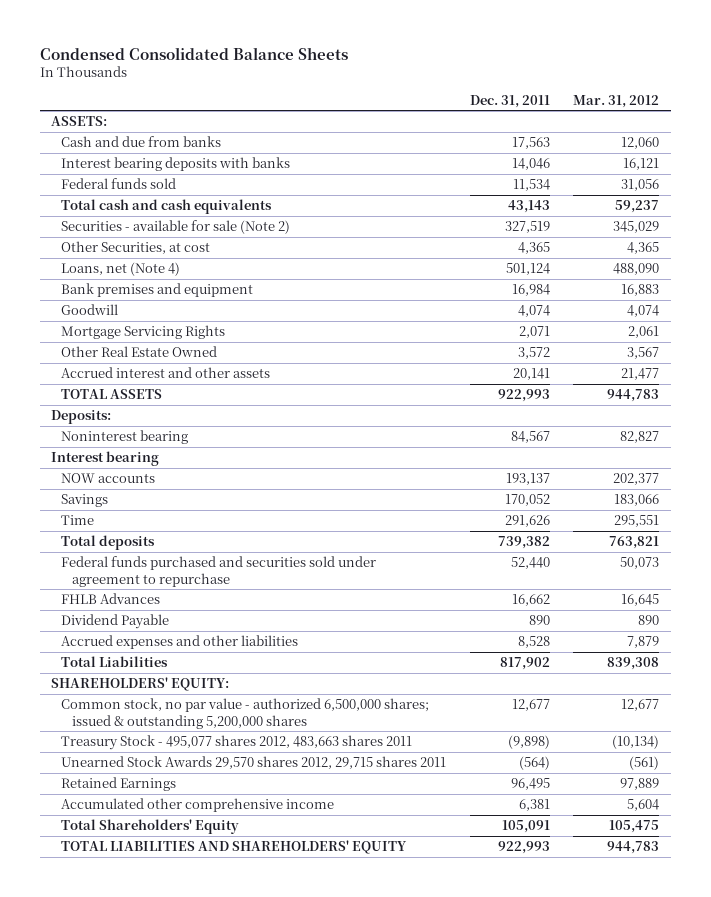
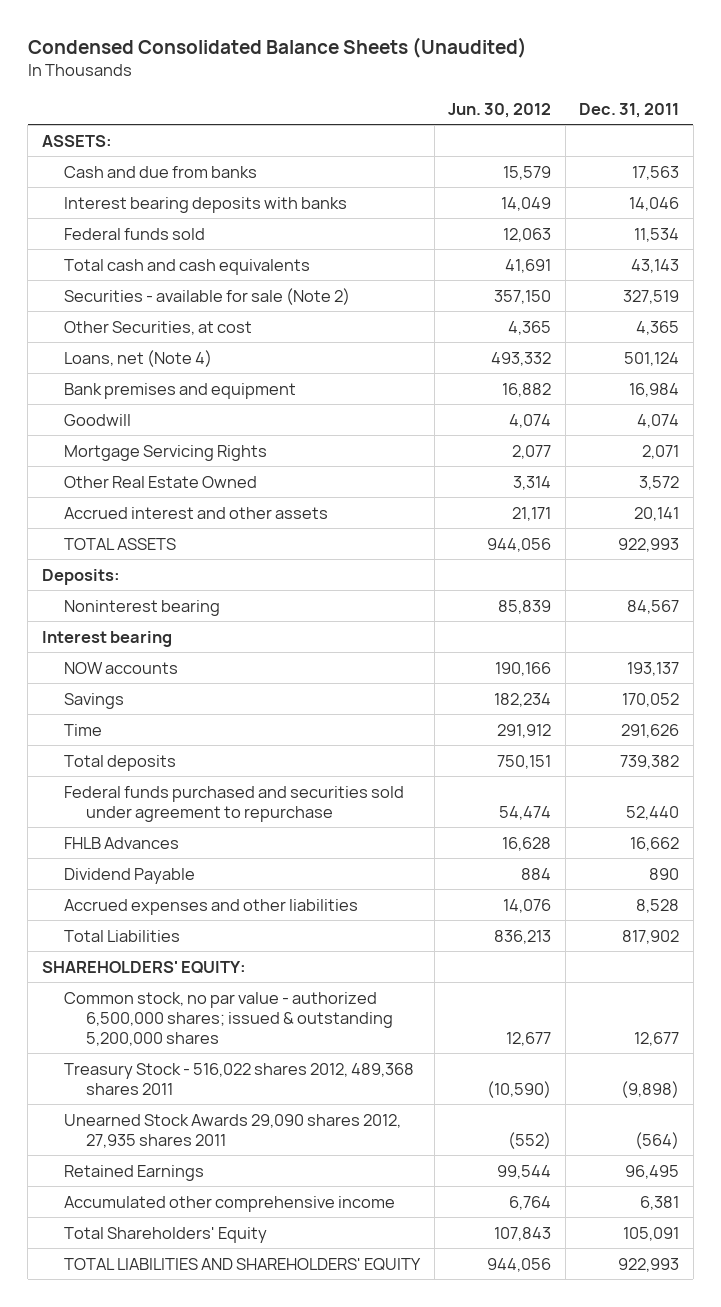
[39,46,348,60] Condensed Consolidated Balance Sheets -> [27,36,527,58] Condensed Consolidated Balance Sheets (Unaudited)
[573,94,660,108] Mar. 31, 2012 -> none
none -> [448,102,552,118] Jun. 30, 2012
[61,734,413,750] Treasury Stock - 495,077 shares 2012, 483,663 shares 2011 -> [64,1062,415,1095] Treasury Stock - 516,022 shares 2012, 489,368 shares 2011
[61,755,447,769] Unearned Stock Awards 29,570 shares 2012, 29,715 shares 2011 -> [64,1113,402,1148] Unearned Stock Awards 29,090 shares 2012, 27,935 shares 2011

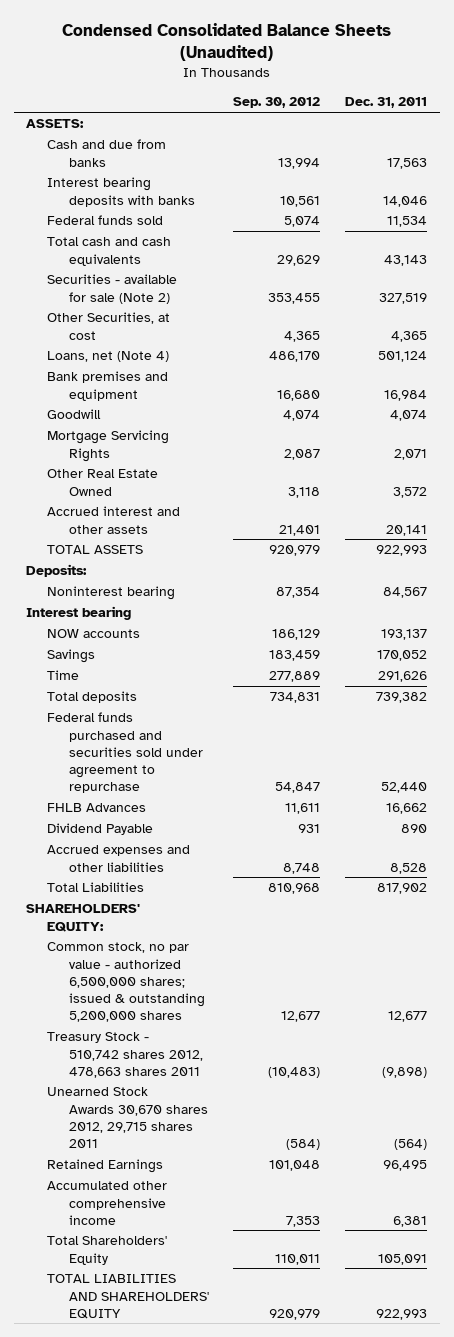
[448,102,552,118] Jun. 30, 2012 -> none
none -> [233,97,321,109] Sep. 30, 2012
[64,1062,415,1095] Treasury Stock - 516,022 shares 2012, 489,368 shares 2011 -> [47,1032,203,1078] Treasury Stock - 510,742 shares 2012, 478,663 shares 2011
[64,1113,402,1148] Unearned Stock Awards 29,090 shares 2012, 27,935 shares 2011 -> [47,1087,208,1148] Unearned Stock Awards 30,670 shares 2012, 29,715 shares 2011

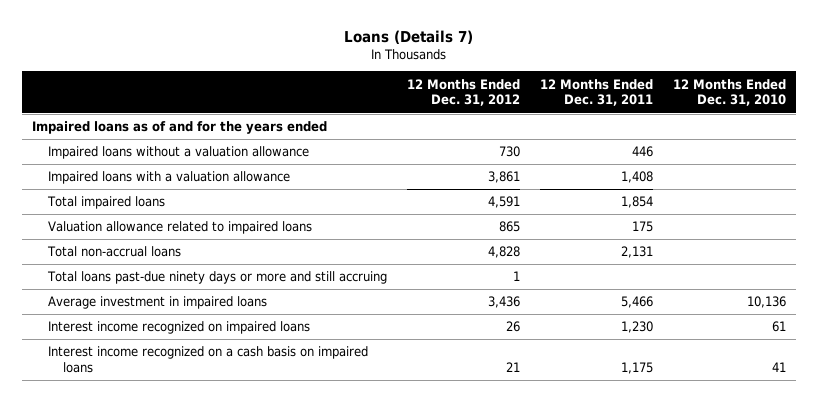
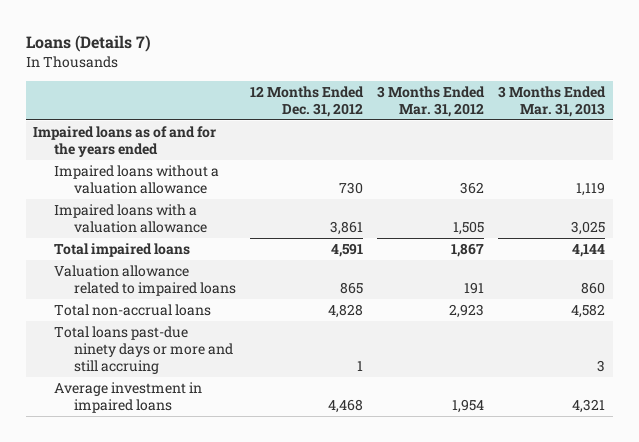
[539,78,653,107] 12 Months Ended Dec. 31, 2011 -> none
[672,78,786,107] 12 Months Ended Dec. 31, 2010 -> none
none -> [377,85,486,117] 3 Months Ended Mar. 31, 2012
none -> [498,85,607,117] 3 Months Ended Mar. 31, 2013
[47,321,310,335] Interest income recognized on impaired loans -> none
[47,346,368,374] Interest income recognized on a cash basis on impaired loans -> none
[487,296,520,309] 3,436 -> [328,399,364,414] 4,468

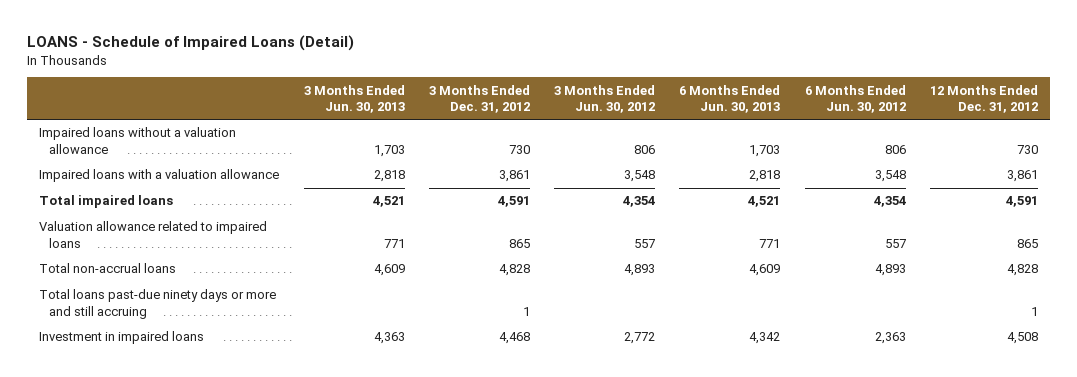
[26,34,152,52] Loans (Details 7) -> [27,35,355,52] LOANS - Schedule of Impaired Loans (Detail)
[377,85,486,117] 3 Months Ended Mar. 31, 2012 -> none
[498,85,607,117] 3 Months Ended Mar. 31, 2013 -> none
none -> [303,84,405,114] 3 Months Ended Jun. 30, 2013
none -> [428,84,530,114] 3 Months Ended Dec. 31, 2012
none -> [554,84,656,114] 3 Months Ended Jun. 30, 2012
none -> [679,84,781,114] 6 Months Ended Jun. 30, 2013
none -> [804,84,906,114] 6 Months Ended Jun. 30, 2012
[33,126,217,158] Impaired loans as of and for the years ended -> none
[53,382,202,414] Average investment in impaired loans -> [39,331,205,345] Investment in impaired loans
[328,399,364,414] 4,468 -> [1006,332,1038,345] 4,508

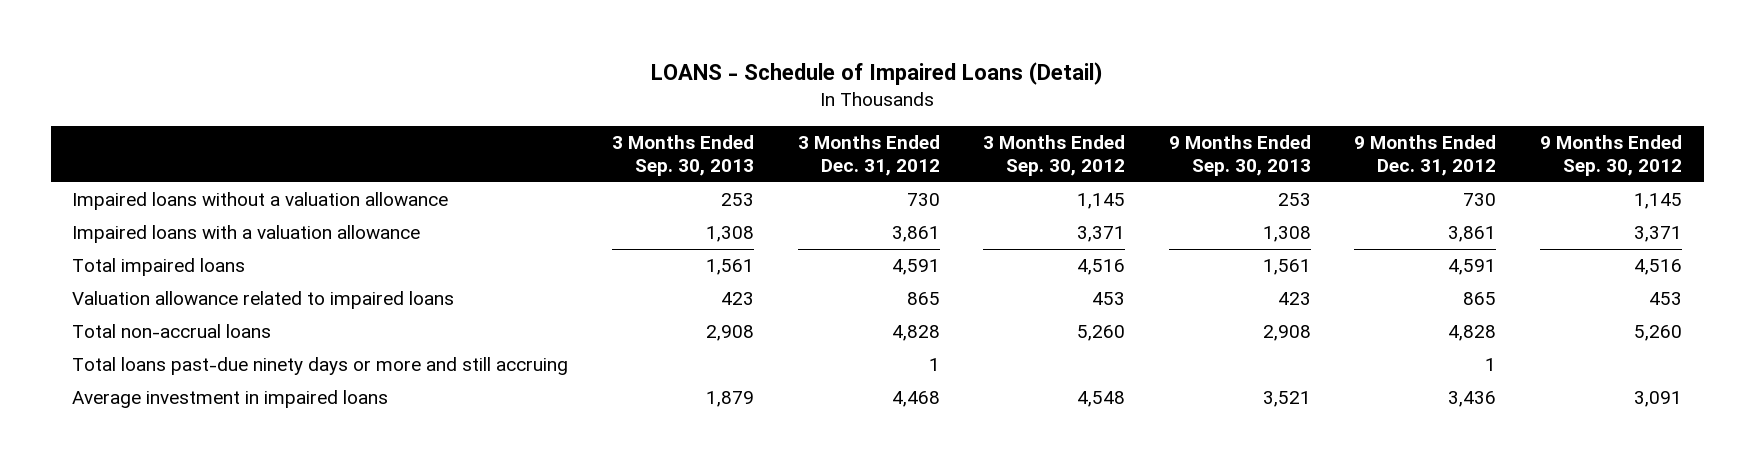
[303,84,405,114] 3 Months Ended Jun. 30, 2013 -> none
[554,84,656,114] 3 Months Ended Jun. 30, 2012 -> none
[679,84,781,114] 6 Months Ended Jun. 30, 2013 -> none
[804,84,906,114] 6 Months Ended Jun. 30, 2012 -> none
[929,84,1038,114] 12 Months Ended Dec. 31, 2012 -> none
none -> [612,134,755,177] 3 Months Ended Sep. 30, 2013
none -> [983,134,1126,177] 3 Months Ended Sep. 30, 2012
none -> [1168,134,1311,177] 9 Months Ended Sep. 30, 2013
none -> [1354,134,1497,177] 9 Months Ended Dec. 31, 2012
none -> [1540,134,1683,177] 9 Months Ended Sep. 30, 2012
[39,331,205,345] Investment in impaired loans -> [72,390,389,409] Average investment in impaired loans

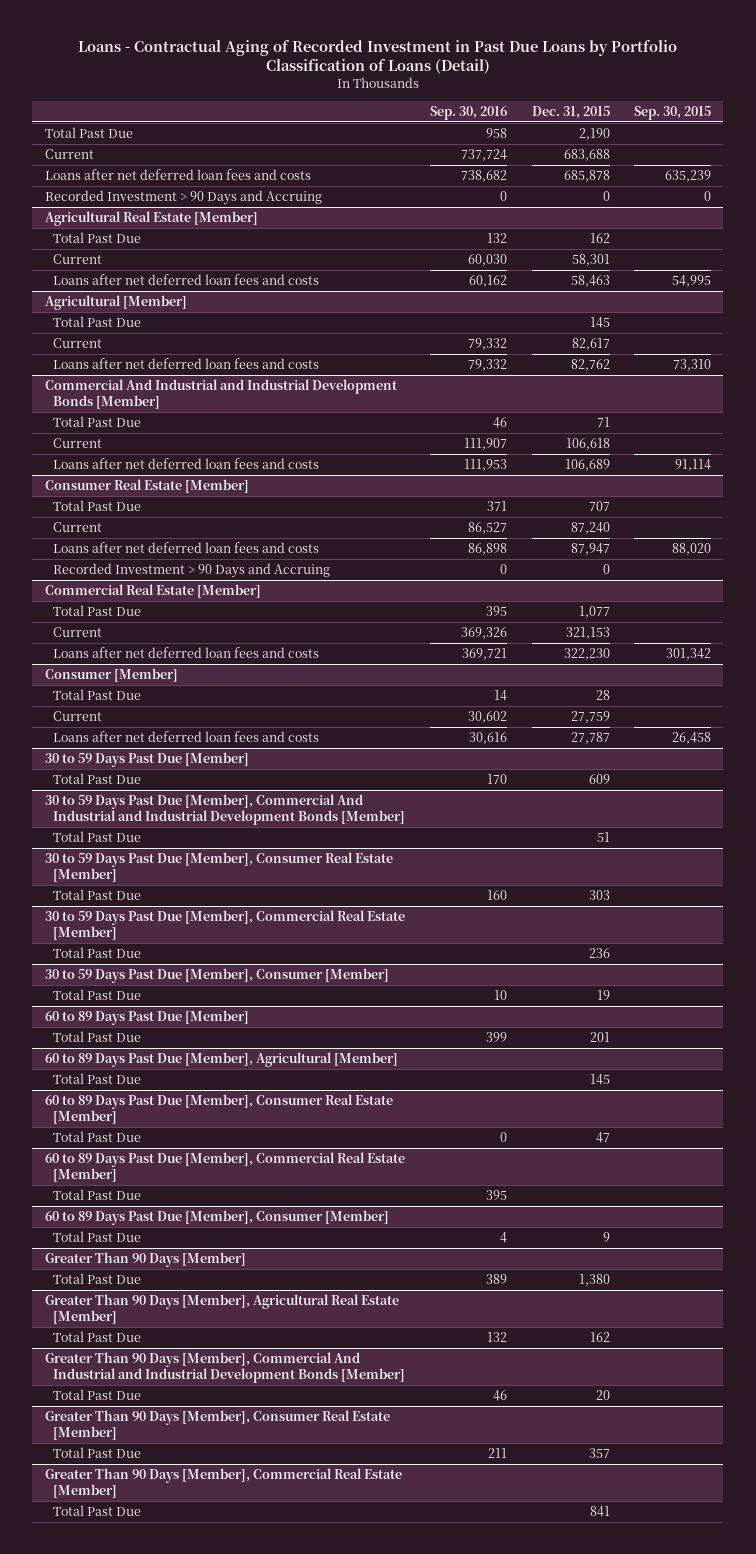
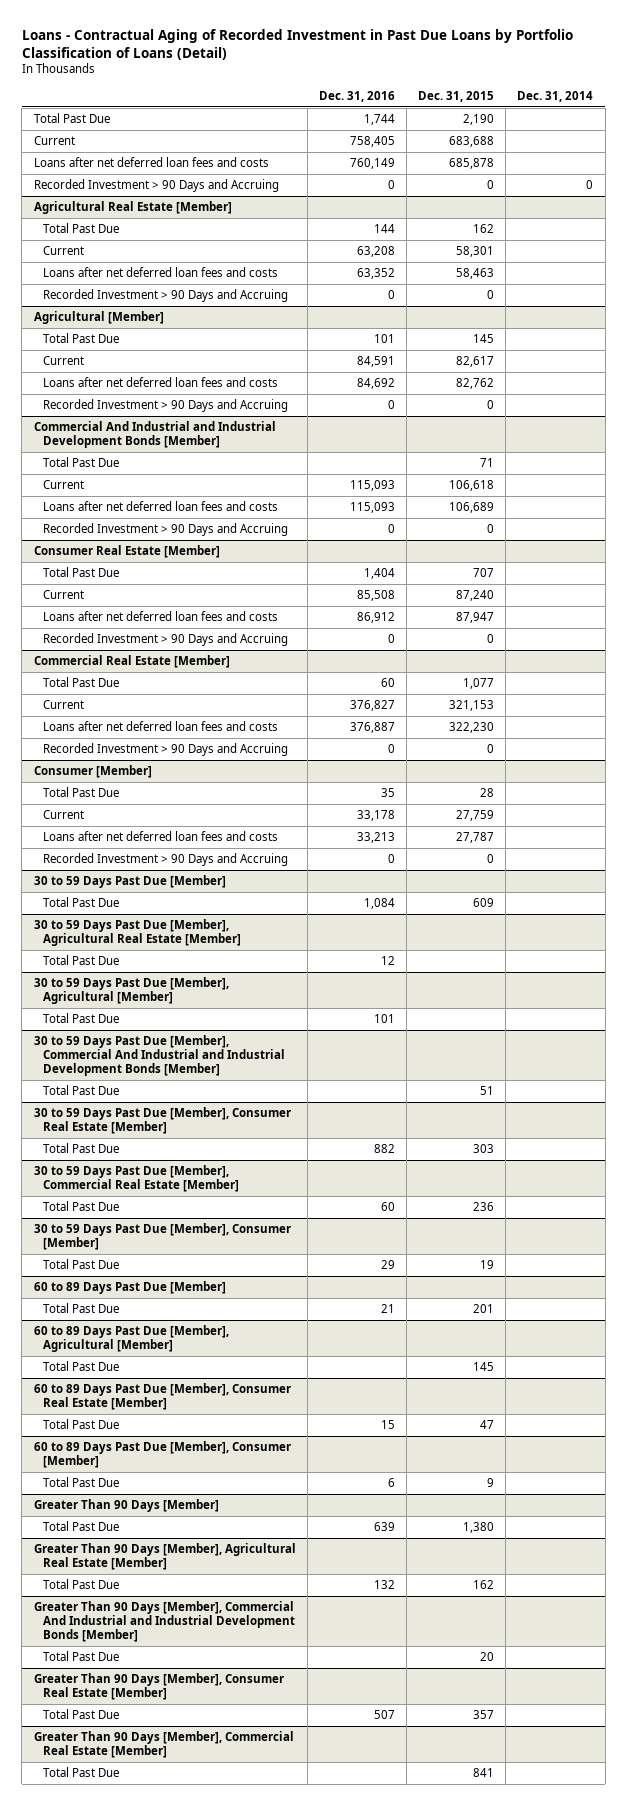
[430,106,508,121] Sep. 30, 2016 -> none
[634,106,712,121] Sep. 30, 2015 -> none
none -> [318,90,395,102] Dec. 31, 2016
none -> [517,90,594,102] Dec. 31, 2014
none -> [42,289,288,303] Recorded Investment > 90 Days and Accruing
none -> [42,399,288,413] Recorded Investment > 90 Days and Accruing
none -> [42,523,288,537] Recorded Investment > 90 Days and Accruing
none -> [42,743,288,757] Recorded Investment > 90 Days and Accruing
none -> [42,853,288,867] Recorded Investment > 90 Days and Accruing
none -> [33,919,241,947] 30 to 59 Days Past Due [Member], Agricultural Real Estate [Member]
none -> [42,955,119,966] Total Past Due
none -> [33,977,229,1005] 30 to 59 Days Past Due [Member], Agricultural [Member]
none -> [42,1013,119,1024] Total Past Due
[44,1152,405,1183] 60 to 89 Days Past Due [Member], Commercial Real Estate [Member] -> none
[53,1189,142,1201] Total Past Due -> none

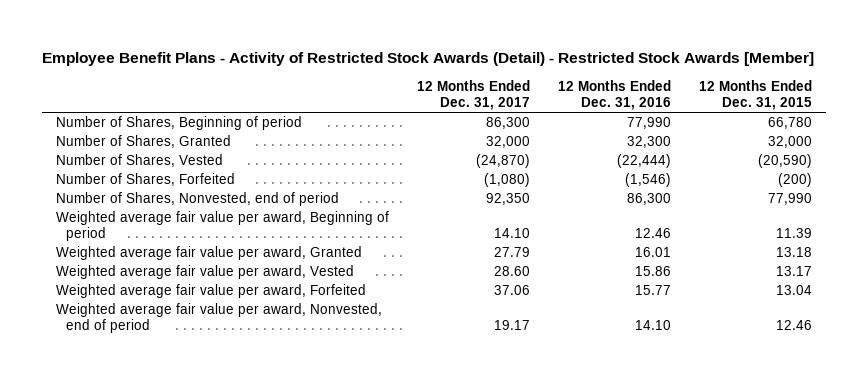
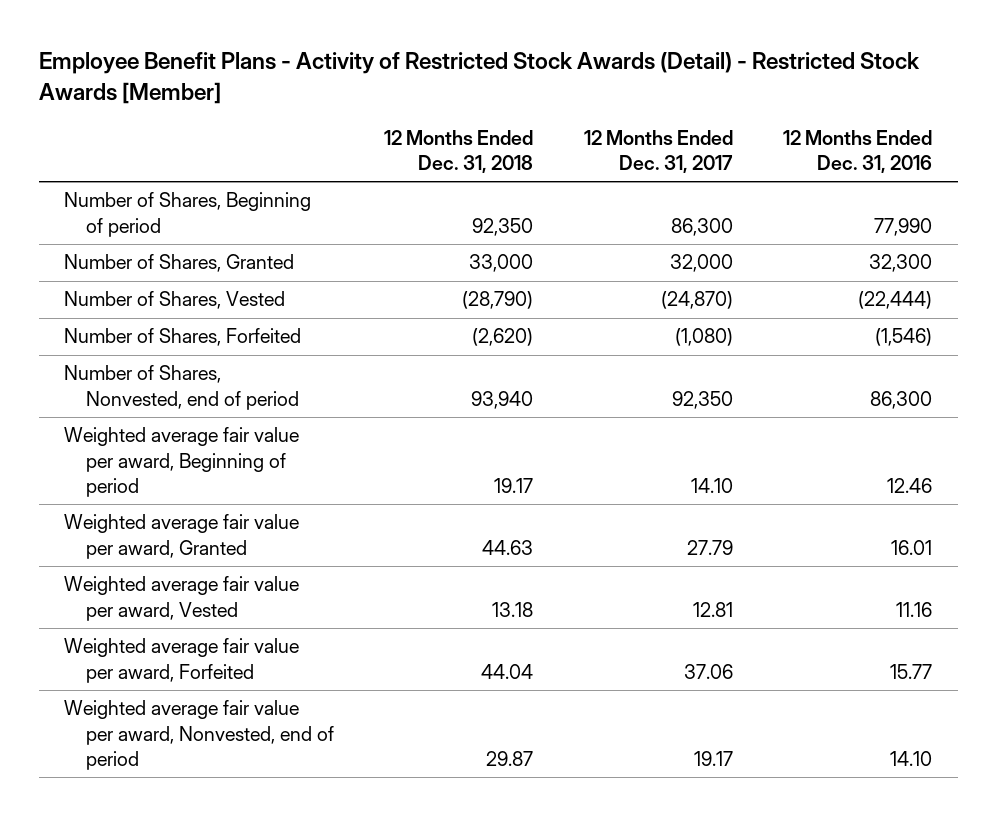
[699,80,813,111] 12 Months Ended Dec. 31, 2015 -> none
none -> [384,129,534,174] 12 Months Ended Dec. 31, 2018
[494,266,531,277] 28.60 -> [692,601,733,617] 12.81
[635,266,672,277] 15.86 -> [896,601,933,617] 11.16

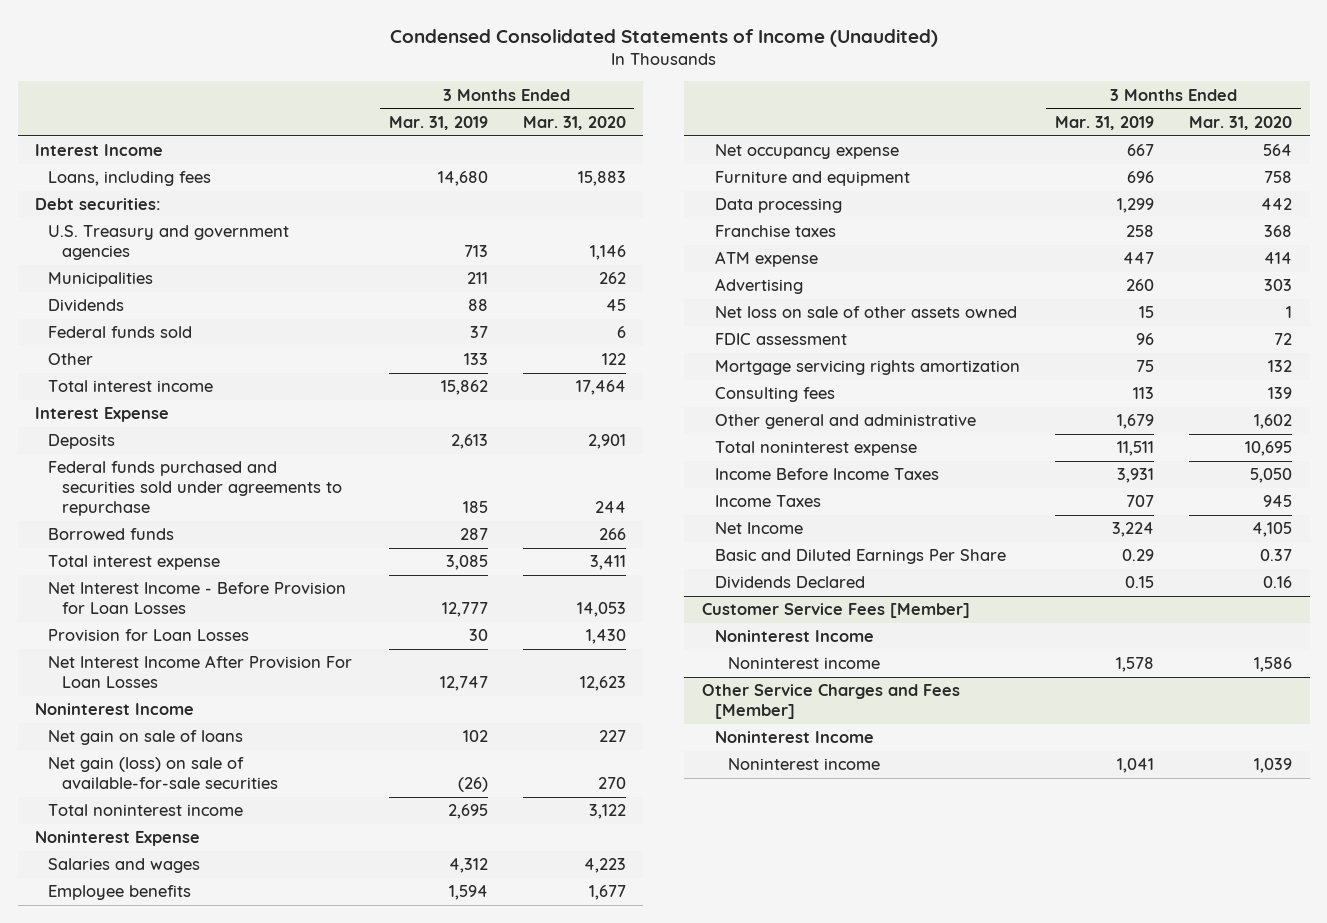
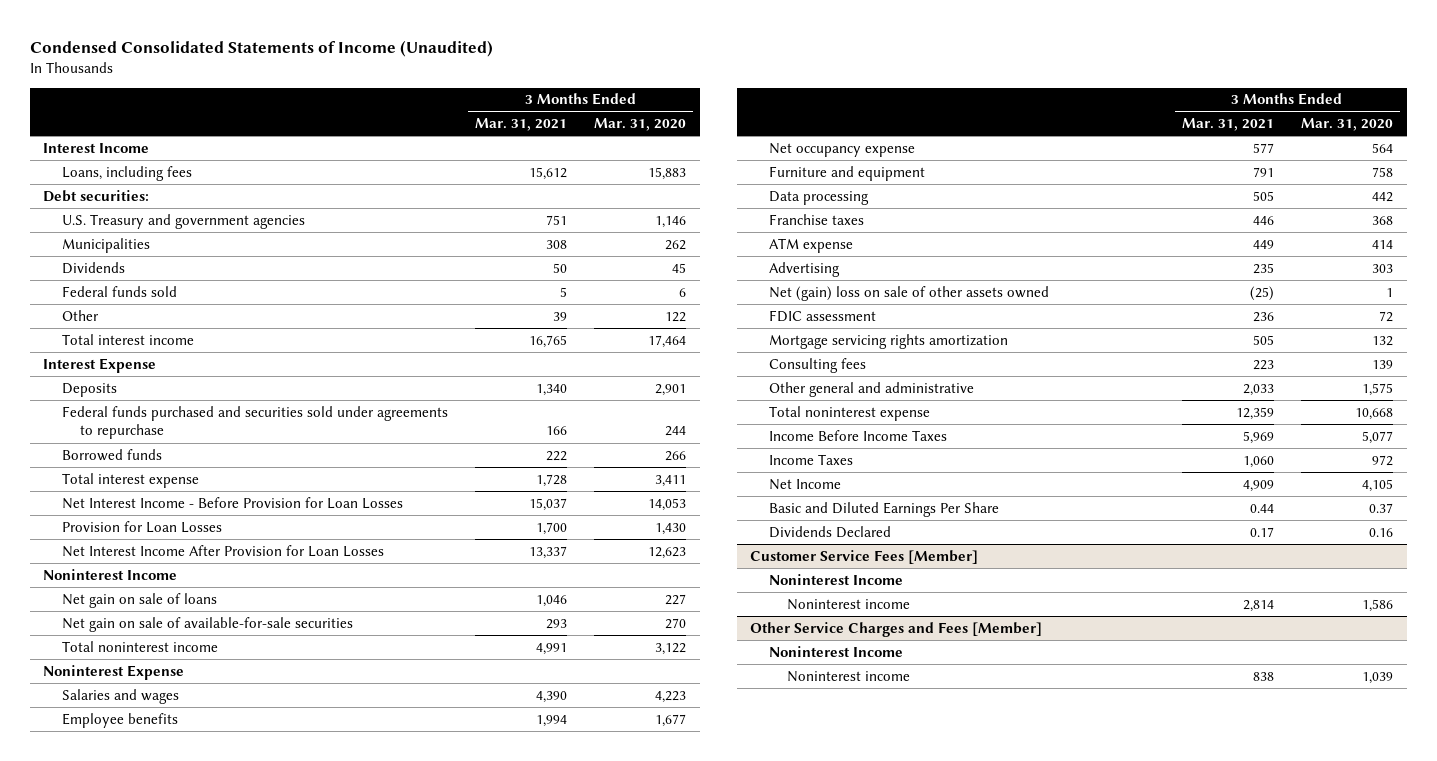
[388,116,488,131] Mar. 31, 2019 -> none
none -> [474,118,567,132] Mar. 31, 2021
[48,655,353,689] Net Interest Income After Provision For Loan Losses -> [61,544,384,557] Net Interest Income After Provision for Loan Losses
[48,757,278,790] Net gain (loss) on sale of available-for-sale securities -> [61,616,353,632] Net gain on sale of available-for-sale securities
[714,306,1017,319] Net loss on sale of other assets owned -> [768,285,1049,301] Net (gain) loss on sale of other assets owned
[1254,414,1293,430] 1,602 -> [1362,382,1394,396] 1,575
[1245,441,1293,457] 10,695 -> [1355,407,1394,420] 10,668
[1250,468,1293,484] 5,050 -> [1362,430,1394,444] 5,077
[1263,495,1293,508] 945 -> [1372,454,1394,466] 972

